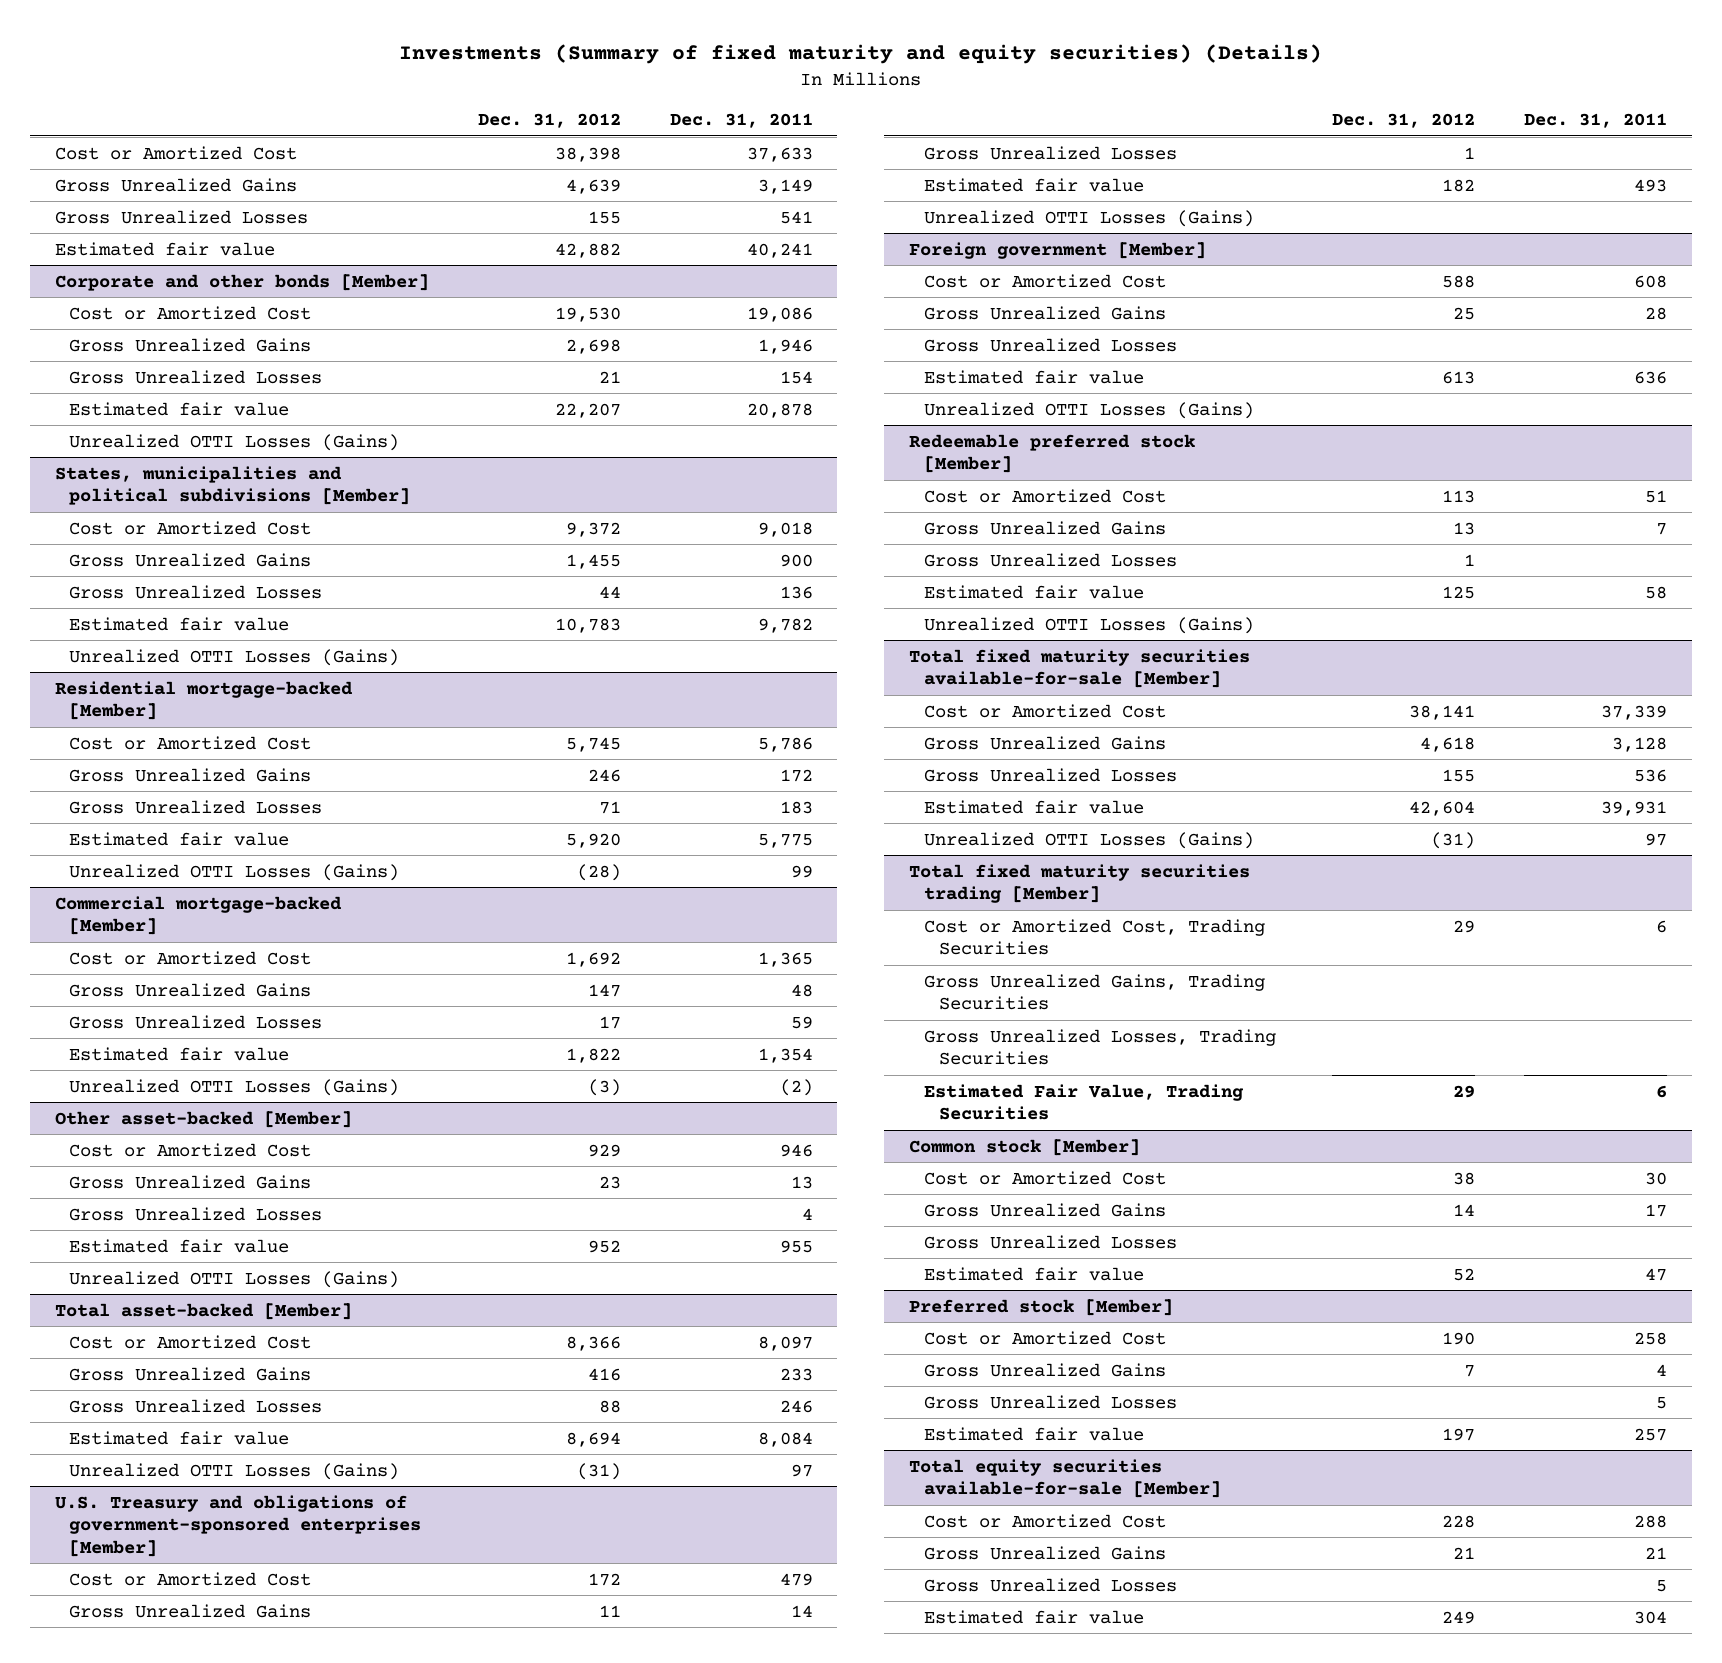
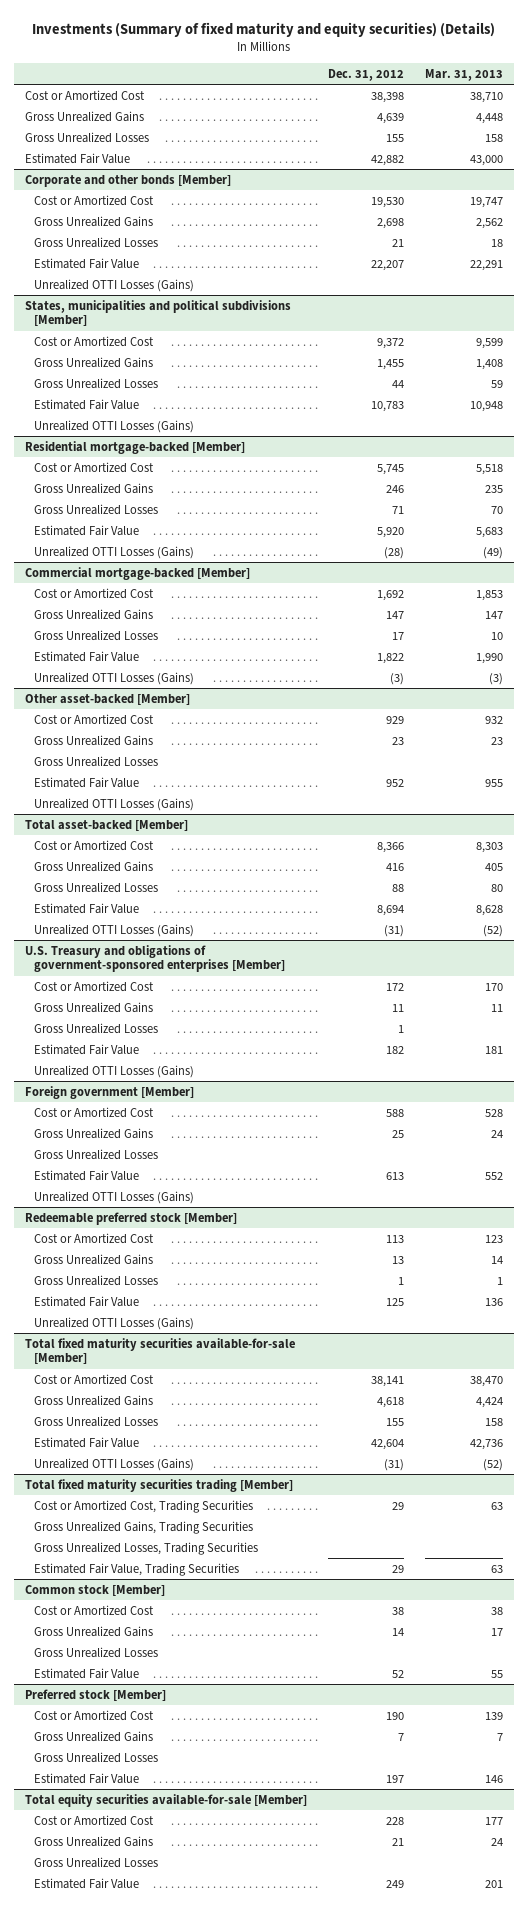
[669,112,813,128] Dec. 31, 2011 -> none
none -> [425,68,504,81] Mar. 31, 2013
[54,241,275,256] Estimated fair value -> [24,152,130,164] Estimated Fair Value
[69,401,290,416] Estimated fair value -> [33,257,139,269] Estimated Fair Value
[69,616,290,631] Estimated fair value -> [33,398,139,410] Estimated Fair Value
[69,831,290,846] Estimated fair value -> [33,524,139,536] Estimated Fair Value
[69,1046,290,1061] Estimated fair value -> [33,650,139,662] Estimated Fair Value
[69,1238,290,1253] Estimated fair value -> [33,776,139,788] Estimated Fair Value
[69,1430,290,1445] Estimated fair value -> [33,902,139,914] Estimated Fair Value
[923,177,1144,192] Estimated fair value -> [33,1043,139,1055] Estimated Fair Value
[923,369,1144,384] Estimated fair value -> [33,1169,139,1181] Estimated Fair Value
[923,584,1144,599] Estimated fair value -> [33,1295,139,1307] Estimated Fair Value
[923,799,1144,814] Estimated fair value -> [33,1436,139,1448] Estimated Fair Value
[923,1266,1144,1281] Estimated fair value -> [33,1667,139,1679] Estimated Fair Value
[923,1426,1144,1441] Estimated fair value -> [33,1772,139,1784] Estimated Fair Value
[923,1609,1144,1624] Estimated fair value -> [33,1877,139,1889] Estimated Fair Value

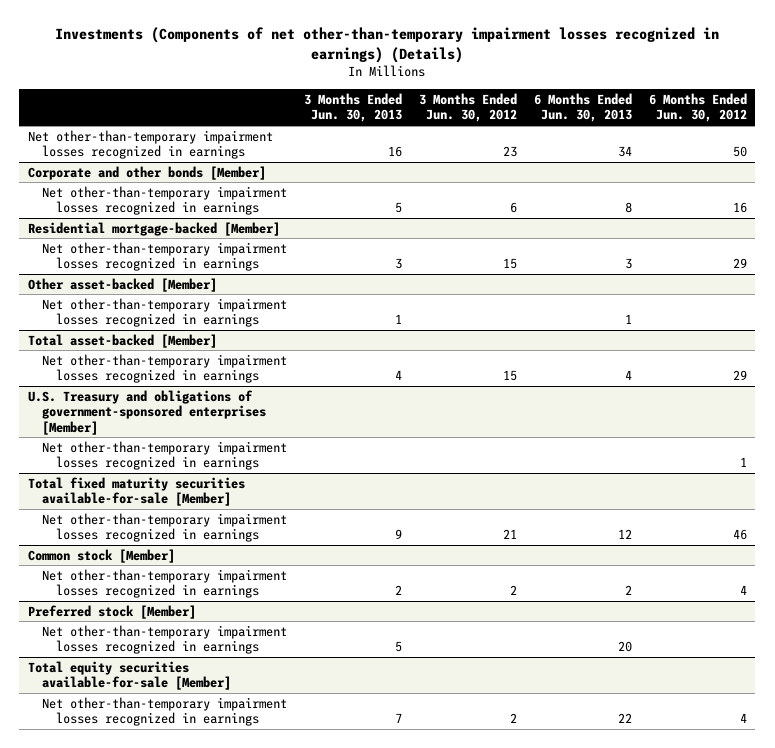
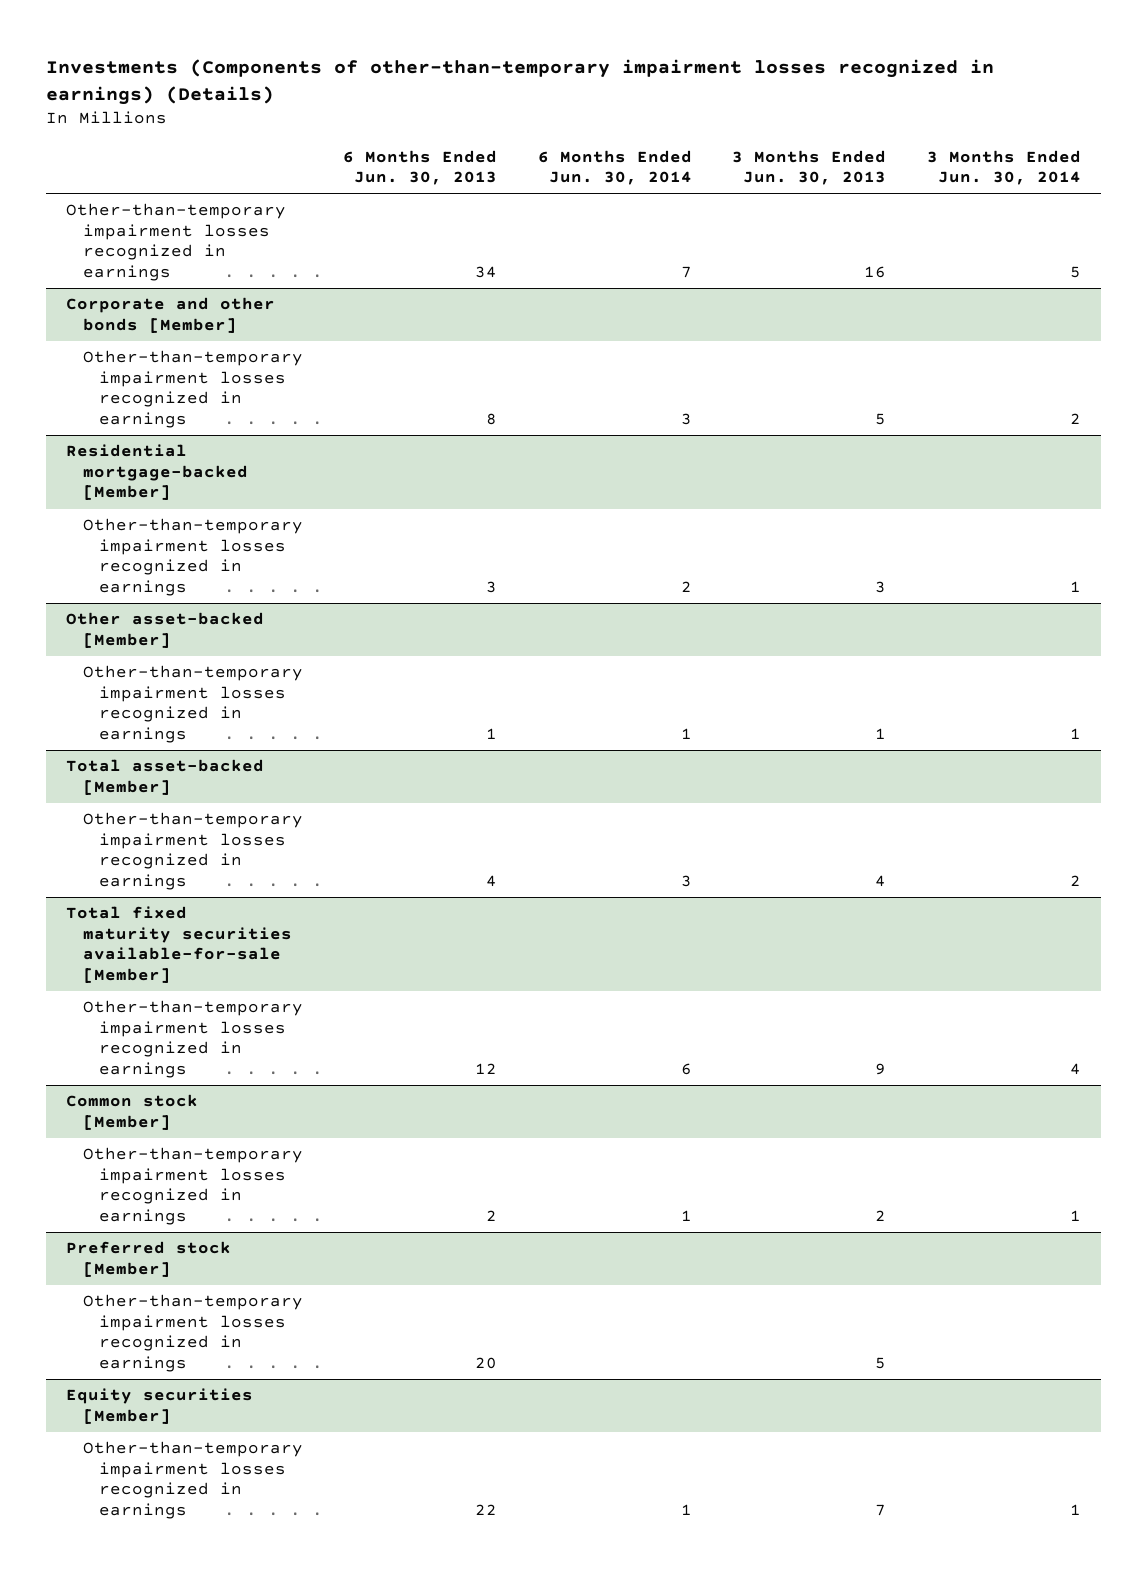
[55,27,720,64] Investments (Components of net other-than-temporary impairment losses recognized in earnings) (Details) -> [46,58,995,105] Investments (Components of other-than-temporary impairment losses recognized in earnings) (Details)
[418,92,517,123] 3 Months Ended Jun. 30, 2012 -> none
[648,92,747,123] 6 Months Ended Jun. 30, 2012 -> none
none -> [537,149,692,186] 6 Months Ended Jun. 30, 2014
none -> [926,149,1081,186] 3 Months Ended Jun. 30, 2014
[27,129,273,160] Net other-than-temporary impairment losses recognized in earnings -> [66,203,287,281] Other-than-temporary impairment losses recognized in earnings
[41,185,287,216] Net other-than-temporary impairment losses recognized in earnings -> [82,350,303,428] Other-than-temporary impairment losses recognized in earnings
[41,241,287,272] Net other-than-temporary impairment losses recognized in earnings -> [82,518,303,596] Other-than-temporary impairment losses recognized in earnings
[41,297,287,328] Net other-than-temporary impairment losses recognized in earnings -> [82,665,303,743] Other-than-temporary impairment losses recognized in earnings
[27,389,266,435] U.S. Treasury and obligations of government-sponsored enterprises [Member] -> none
[41,440,287,471] Net other-than-temporary impairment losses recognized in earnings -> none
[41,353,287,384] Net other-than-temporary impairment losses recognized in earnings -> [82,812,303,890] Other-than-temporary impairment losses recognized in earnings
[41,512,287,543] Net other-than-temporary impairment losses recognized in earnings -> [82,1000,303,1078] Other-than-temporary impairment losses recognized in earnings
[41,568,287,599] Net other-than-temporary impairment losses recognized in earnings -> [82,1147,303,1225] Other-than-temporary impairment losses recognized in earnings
[27,660,231,691] Total equity securities available-for-sale [Member] -> none
[41,624,287,655] Net other-than-temporary impairment losses recognized in earnings -> [82,1294,303,1372] Other-than-temporary impairment losses recognized in earnings
none -> [66,1388,254,1424] Equity securities [Member]
[41,696,287,727] Net other-than-temporary impairment losses recognized in earnings -> [82,1441,303,1519] Other-than-temporary impairment losses recognized in earnings

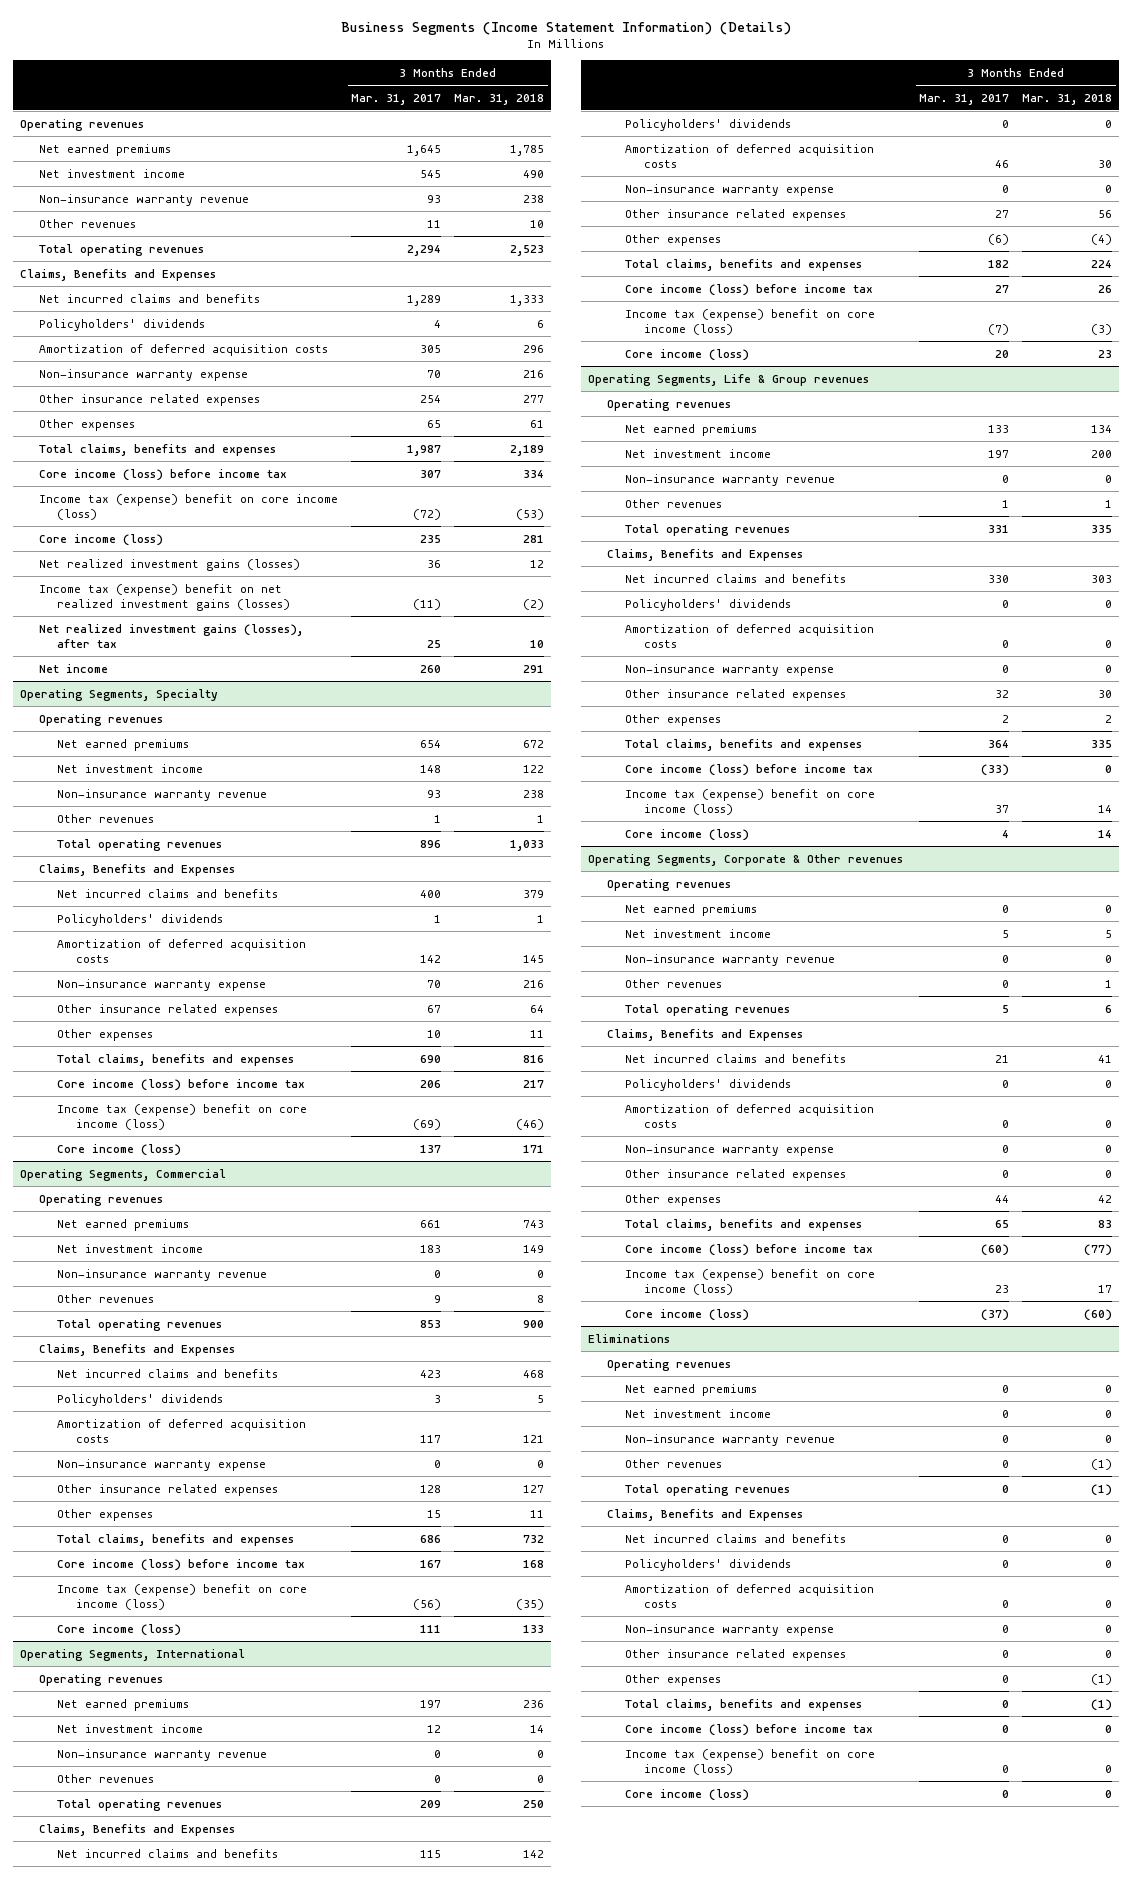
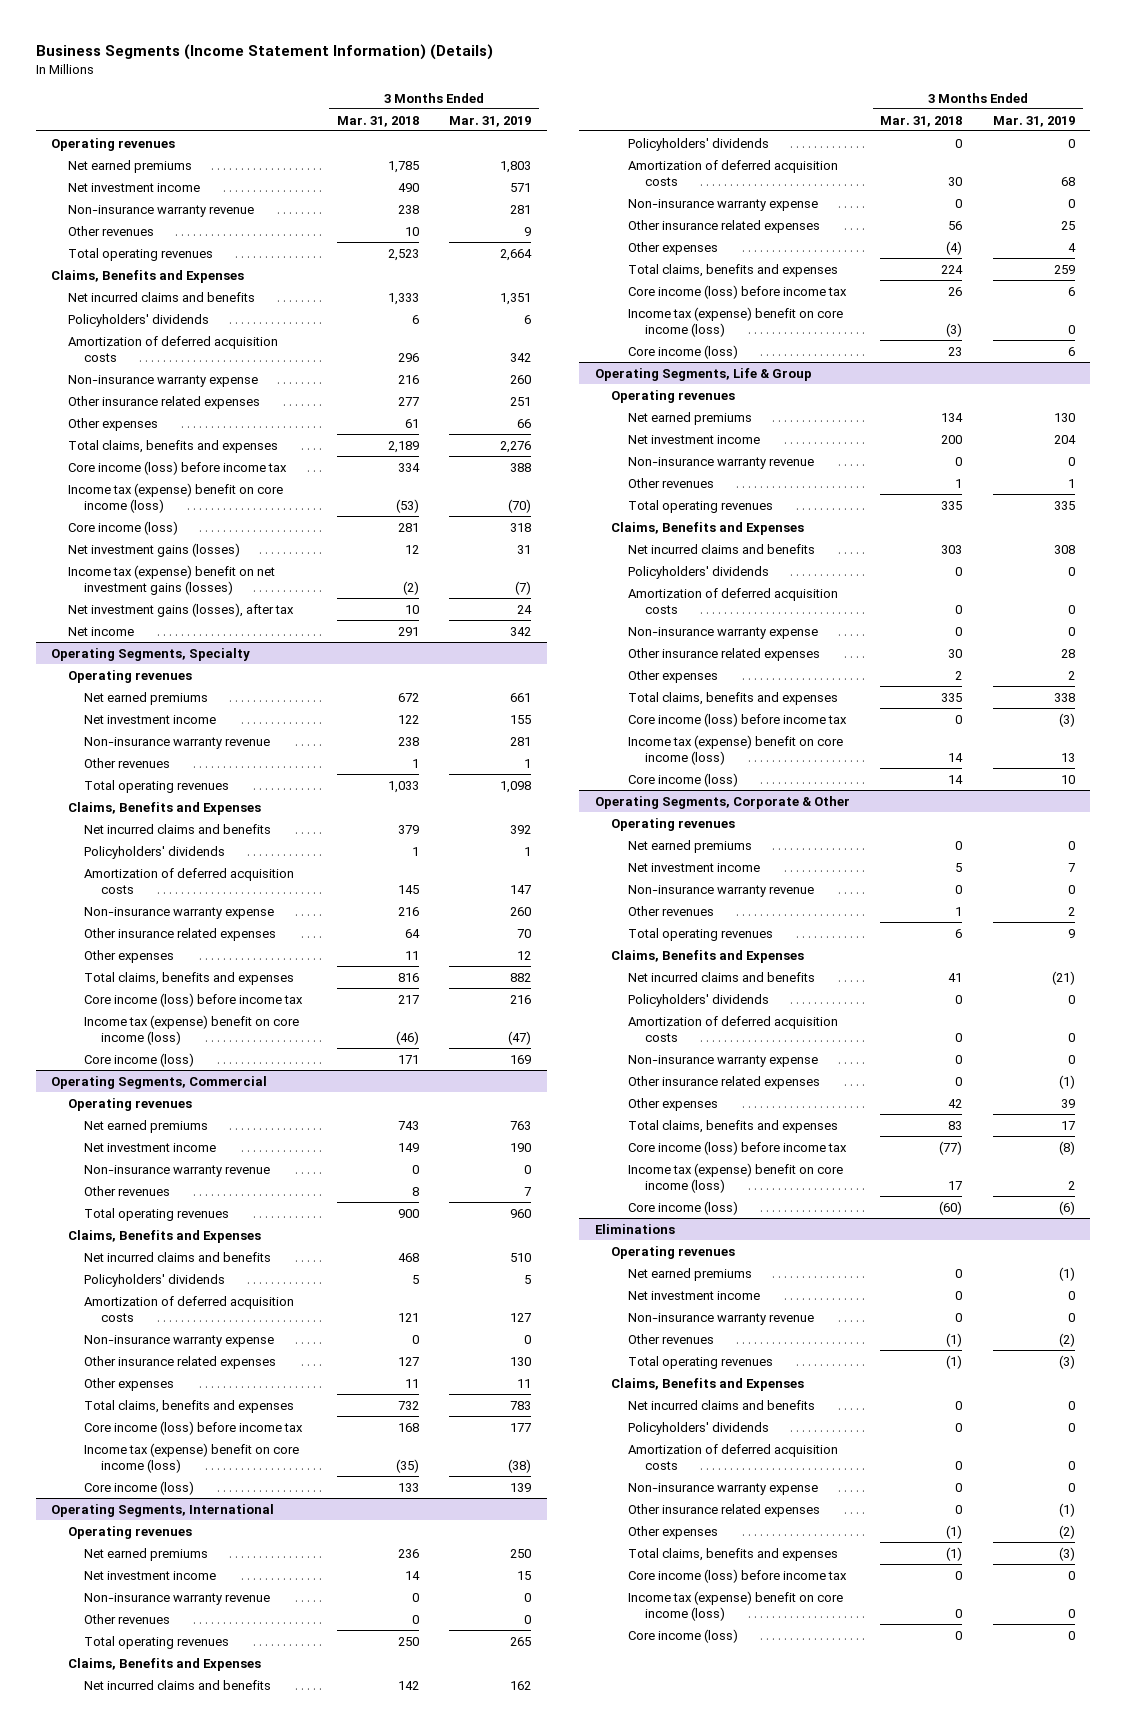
[350,93,441,105] Mar. 31, 2017 -> none
none -> [449,115,532,127] Mar. 31, 2019
[38,558,300,571] Net realized investment gains (losses) -> [67,542,240,557] Net investment gains (losses)
[38,583,291,611] Income tax (expense) benefit on net realized investment gains (losses) -> [67,564,275,595] Income tax (expense) benefit on net investment gains (losses)
[38,623,303,648] Net realized investment gains (losses), after tax -> [67,602,294,617] Net investment gains (losses), after tax
[587,373,869,386] Operating Segments, Life & Group revenues -> [594,367,812,381] Operating Segments, Life & Group
[587,853,903,866] Operating Segments, Corporate & Other revenues -> [594,795,850,809] Operating Segments, Corporate & Other

